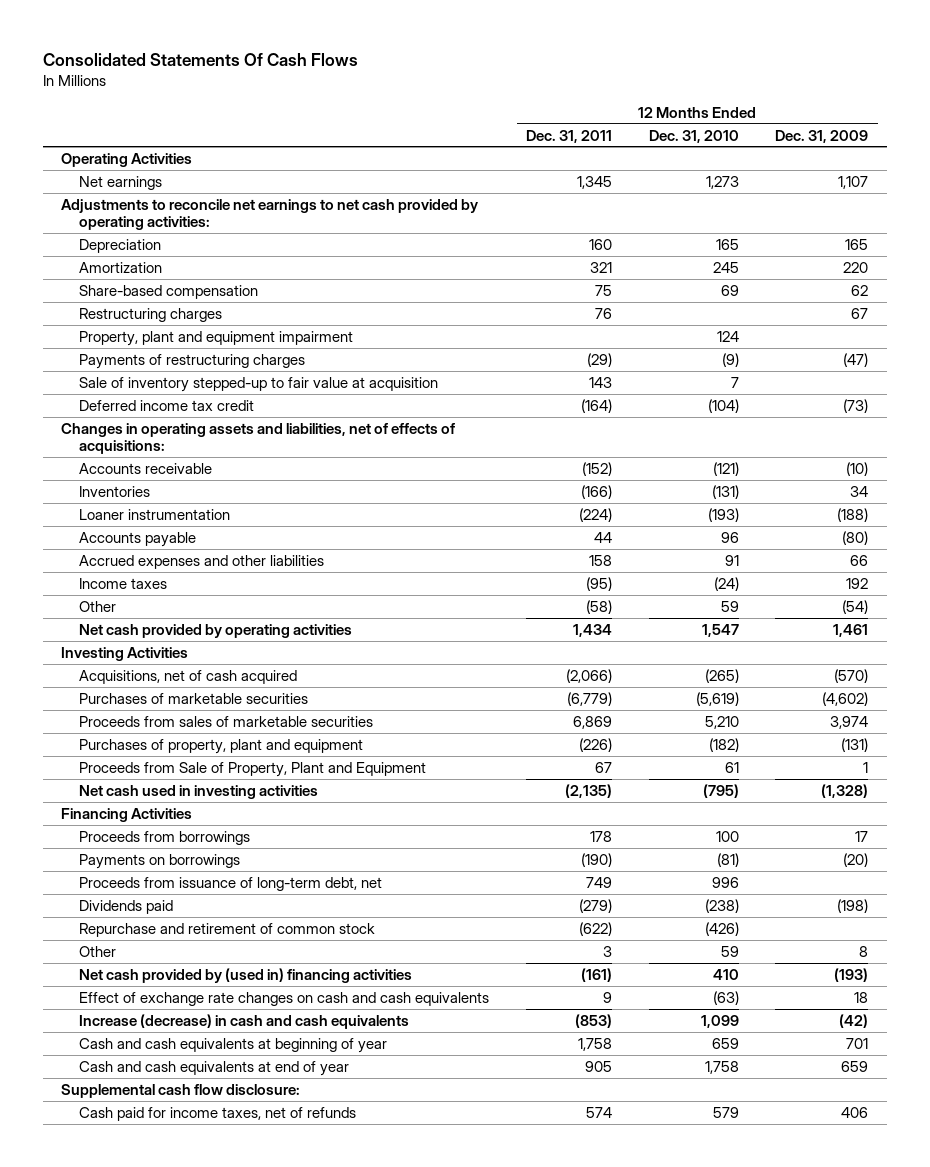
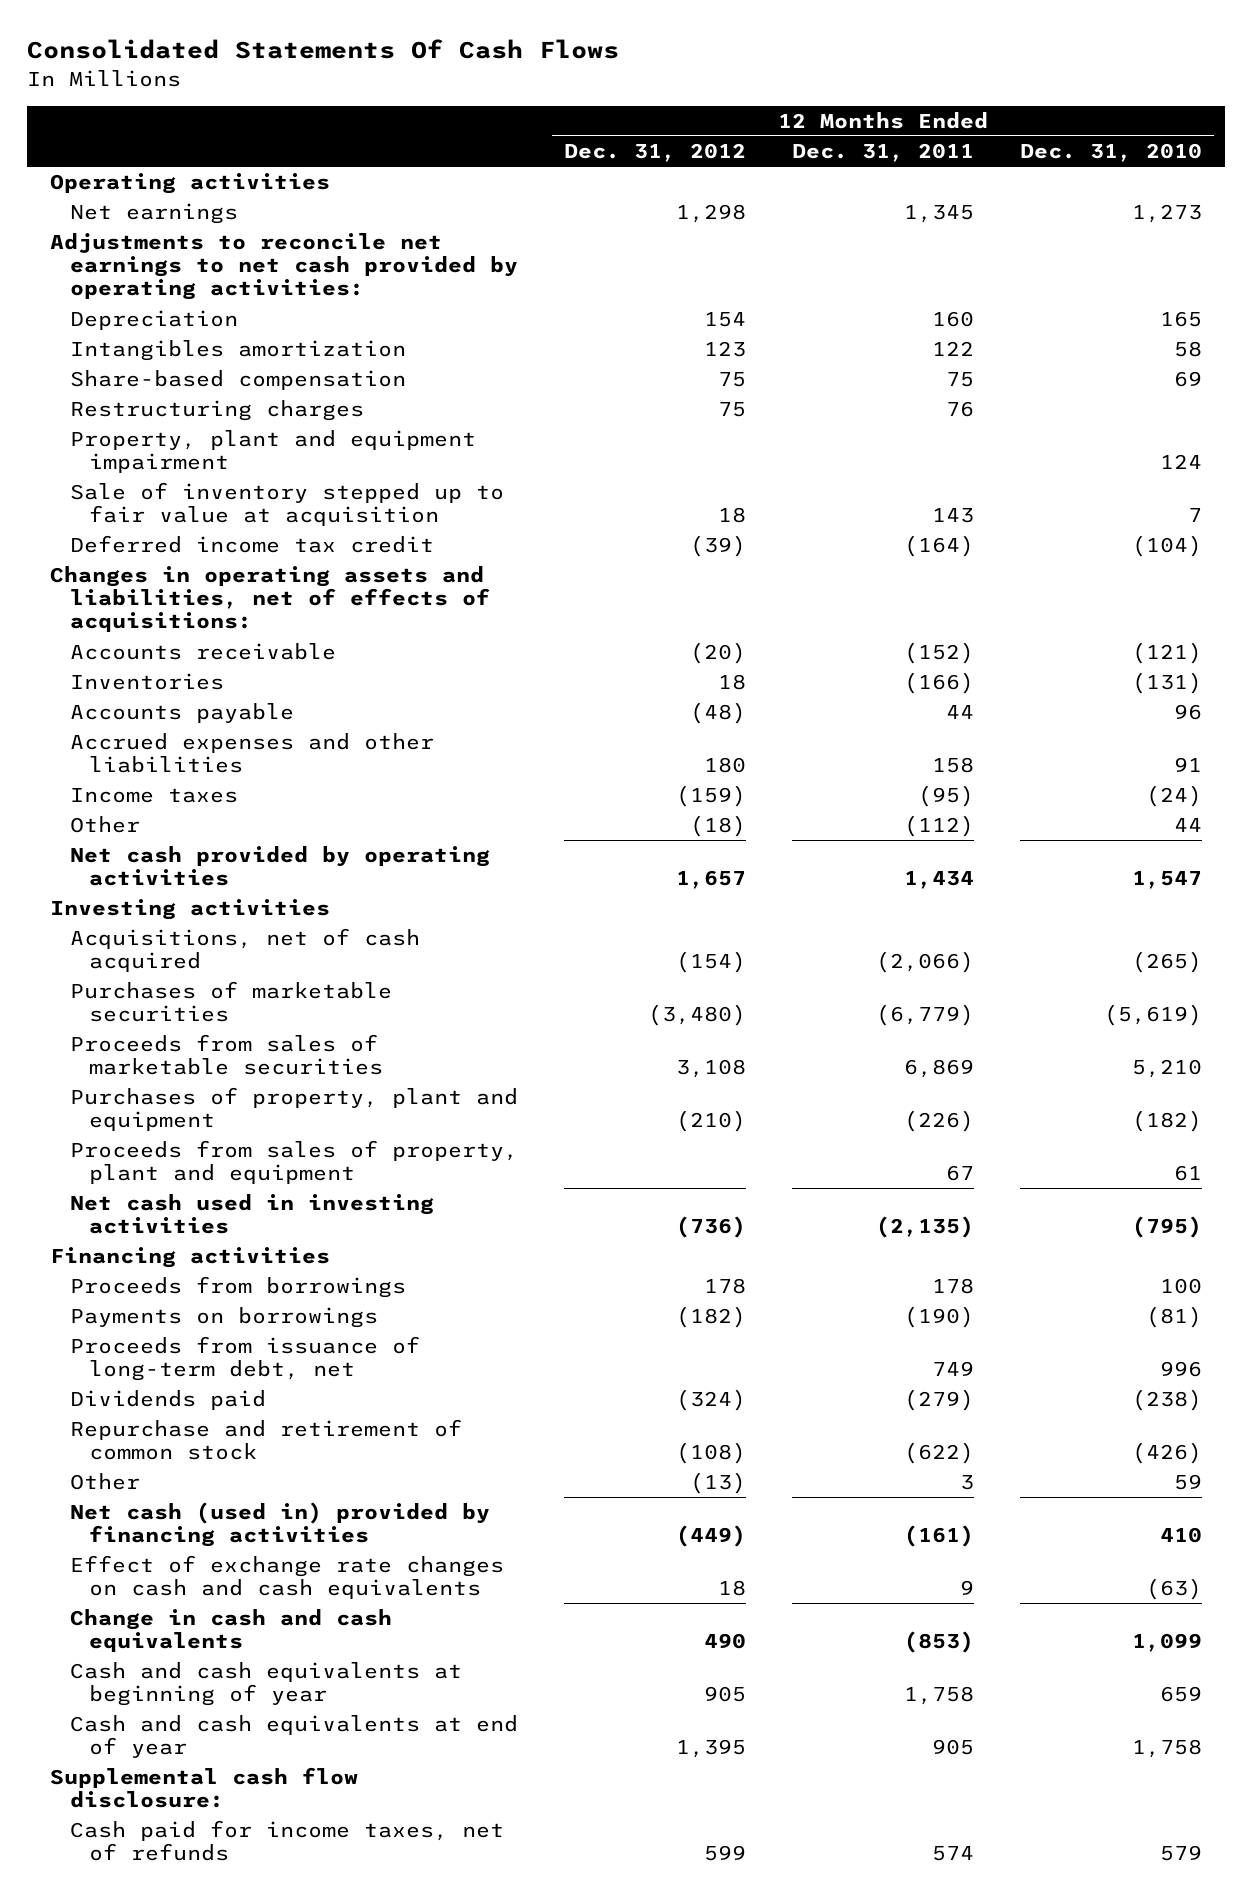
[775,129,869,143] Dec. 31, 2009 -> none
none -> [563,143,746,163] Dec. 31, 2012
[61,152,193,167] Operating Activities -> [50,173,331,195] Operating activities
[78,261,162,273] Amortization -> [69,340,406,362] Intangibles amortization
[589,261,612,273] 321 -> [932,341,975,357] 122
[712,261,739,273] 245 -> [1174,341,1203,358] 58
[78,353,305,369] Payments of restructuring charges -> none
[78,376,438,392] Sale of inventory stepped-up to fair value at acquisition -> [69,482,504,527] Sale of inventory stepped up to fair value at acquisition
[78,508,230,520] Loaner instrumentation -> none
[585,599,612,614] (58) -> [904,815,975,838] (112)
[720,600,739,612] 59 -> [1174,818,1203,833] 44
[61,646,189,661] Investing Activities -> [50,899,331,921] Investing activities
[78,761,426,777] Proceeds from Sale of Property, Plant and Equipment -> [69,1140,518,1185] Proceeds from sales of property, plant and equipment
[61,807,193,822] Financing Activities -> [50,1247,331,1269] Financing activities
[78,967,412,983] Net cash provided by (used in) financing activities -> [69,1502,490,1548] Net cash (used in) provided by financing activities
[78,1013,409,1029] Increase (decrease) in cash and cash equivalents -> [69,1609,392,1653] Change in cash and cash equivalents

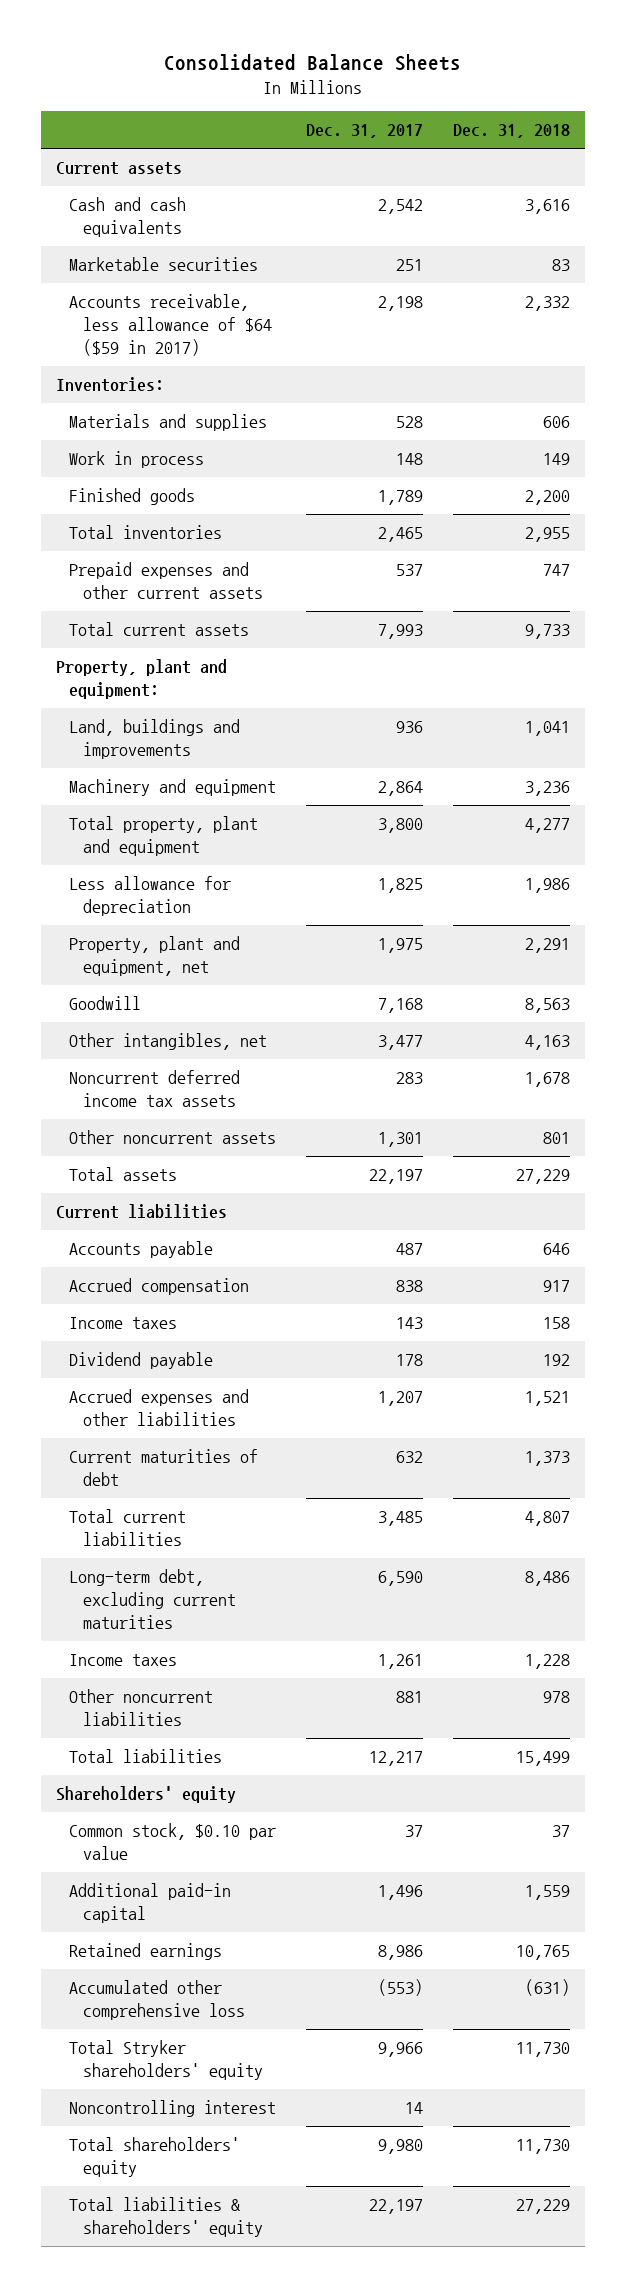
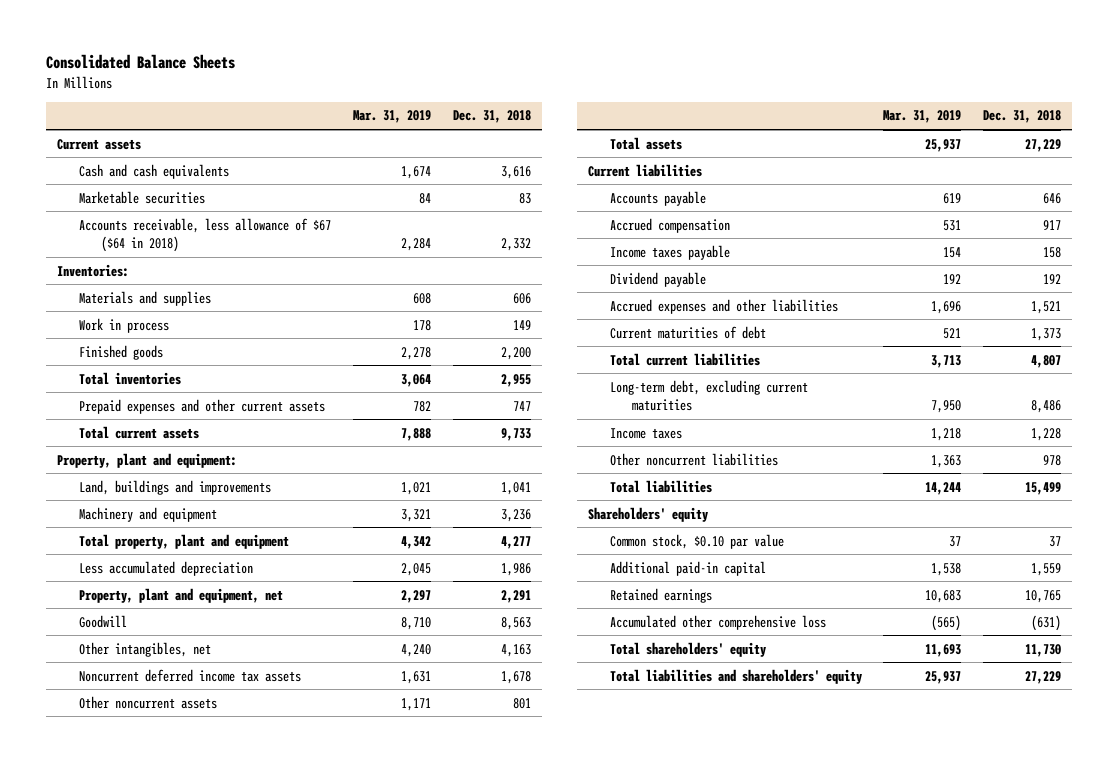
[306,124,424,139] Dec. 31, 2017 -> none
none -> [352,110,431,124] Mar. 31, 2019
[69,294,272,357] Accounts receivable, less allowance of $64 ($59 in 2017) -> [79,217,332,253] Accounts receivable, less allowance of $67 ($64 in 2018)
[69,876,232,917] Less allowance for depreciation -> [79,560,254,576] Less accumulated depreciation
[69,1317,178,1330] Income taxes -> [609,244,730,260] Income taxes payable
[69,2040,263,2081] Total Stryker shareholders' equity -> none
[69,2100,277,2118] Noncontrolling interest -> none
[69,2197,263,2238] Total liabilities & shareholders' equity -> [609,668,862,684] Total liabilities and shareholders' equity

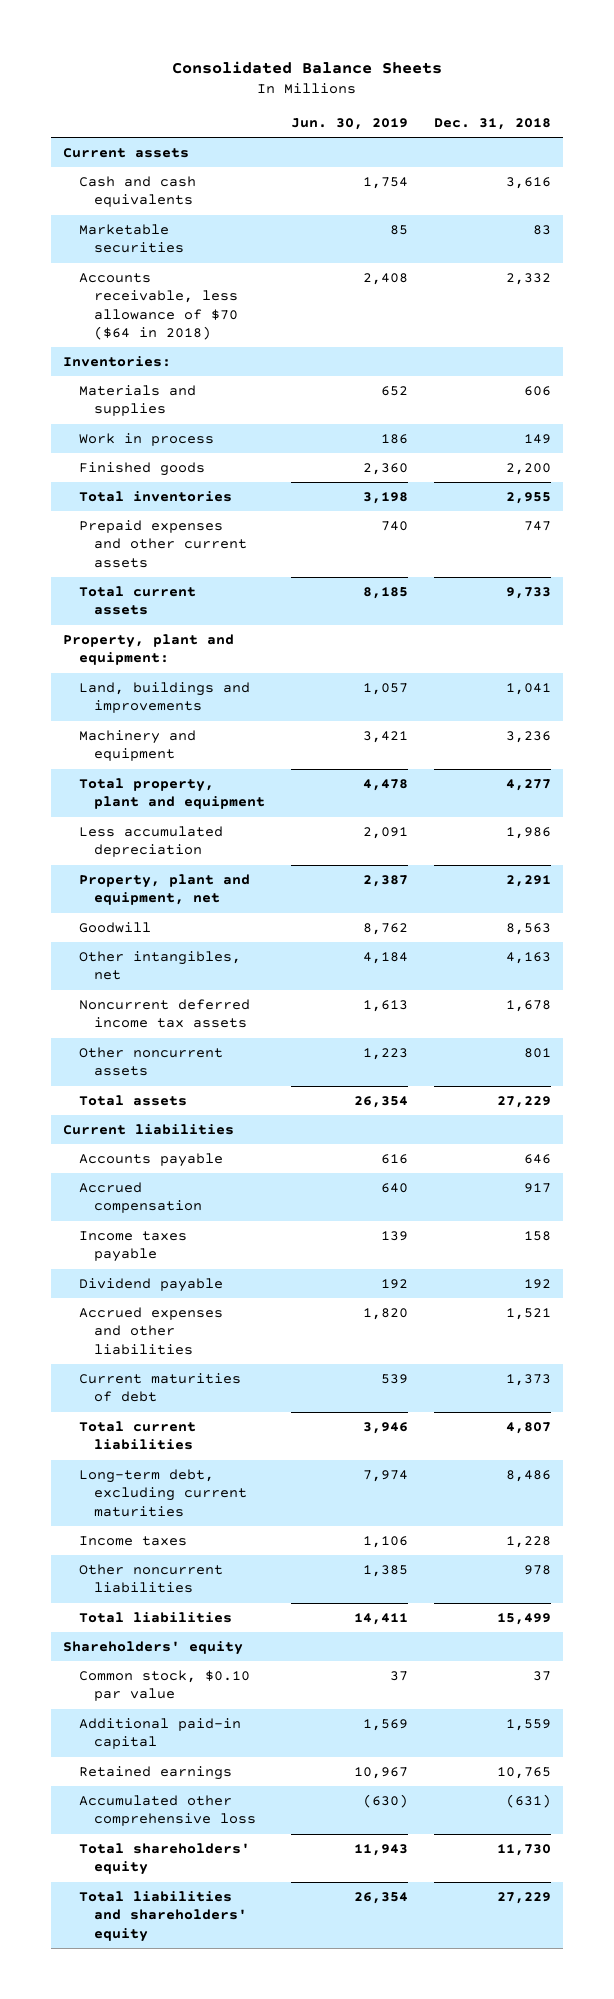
[352,110,431,124] Mar. 31, 2019 -> none
none -> [290,118,408,131] Jun. 30, 2019
[79,217,332,253] Accounts receivable, less allowance of $67 ($64 in 2018) -> [78,272,239,341] Accounts receivable, less allowance of $70 ($64 in 2018)

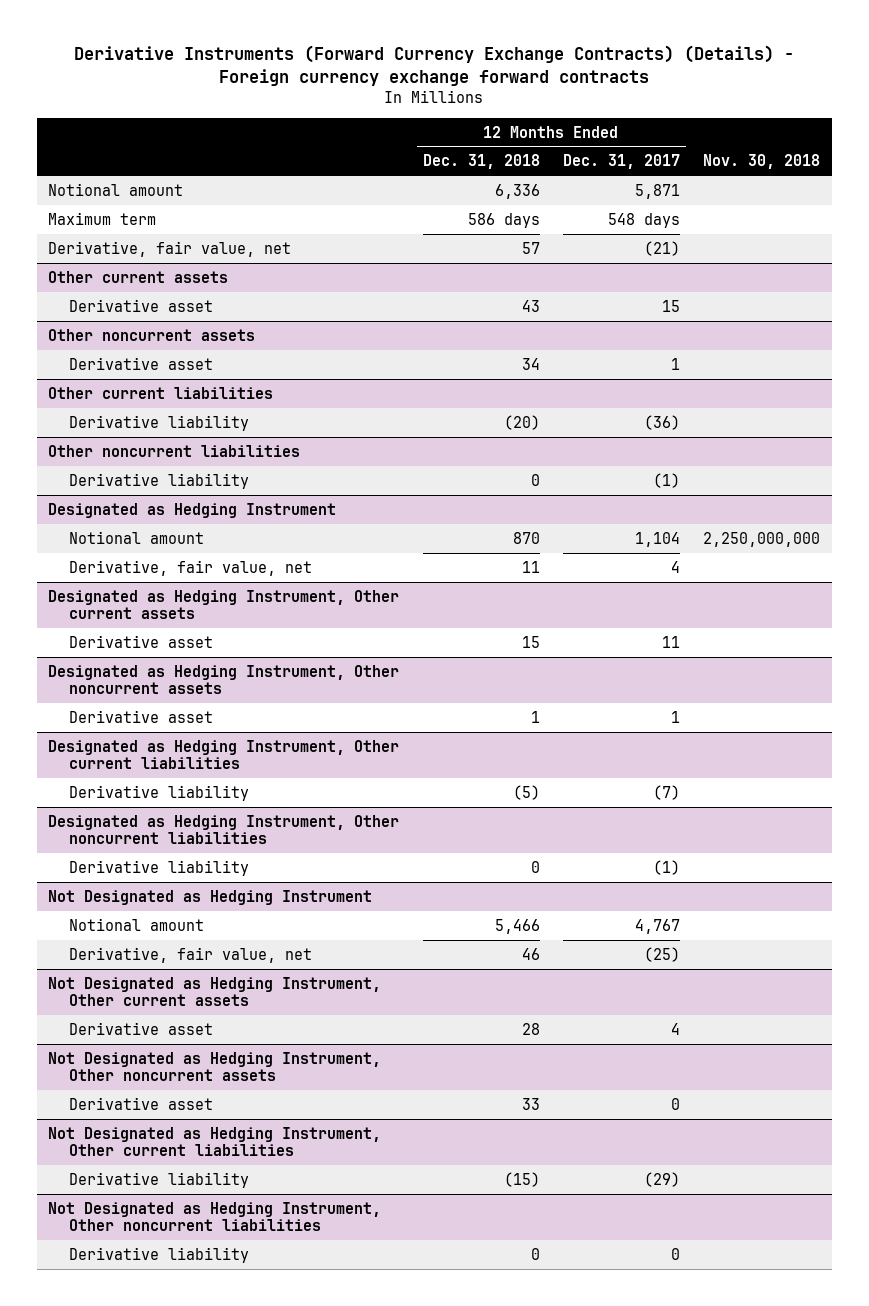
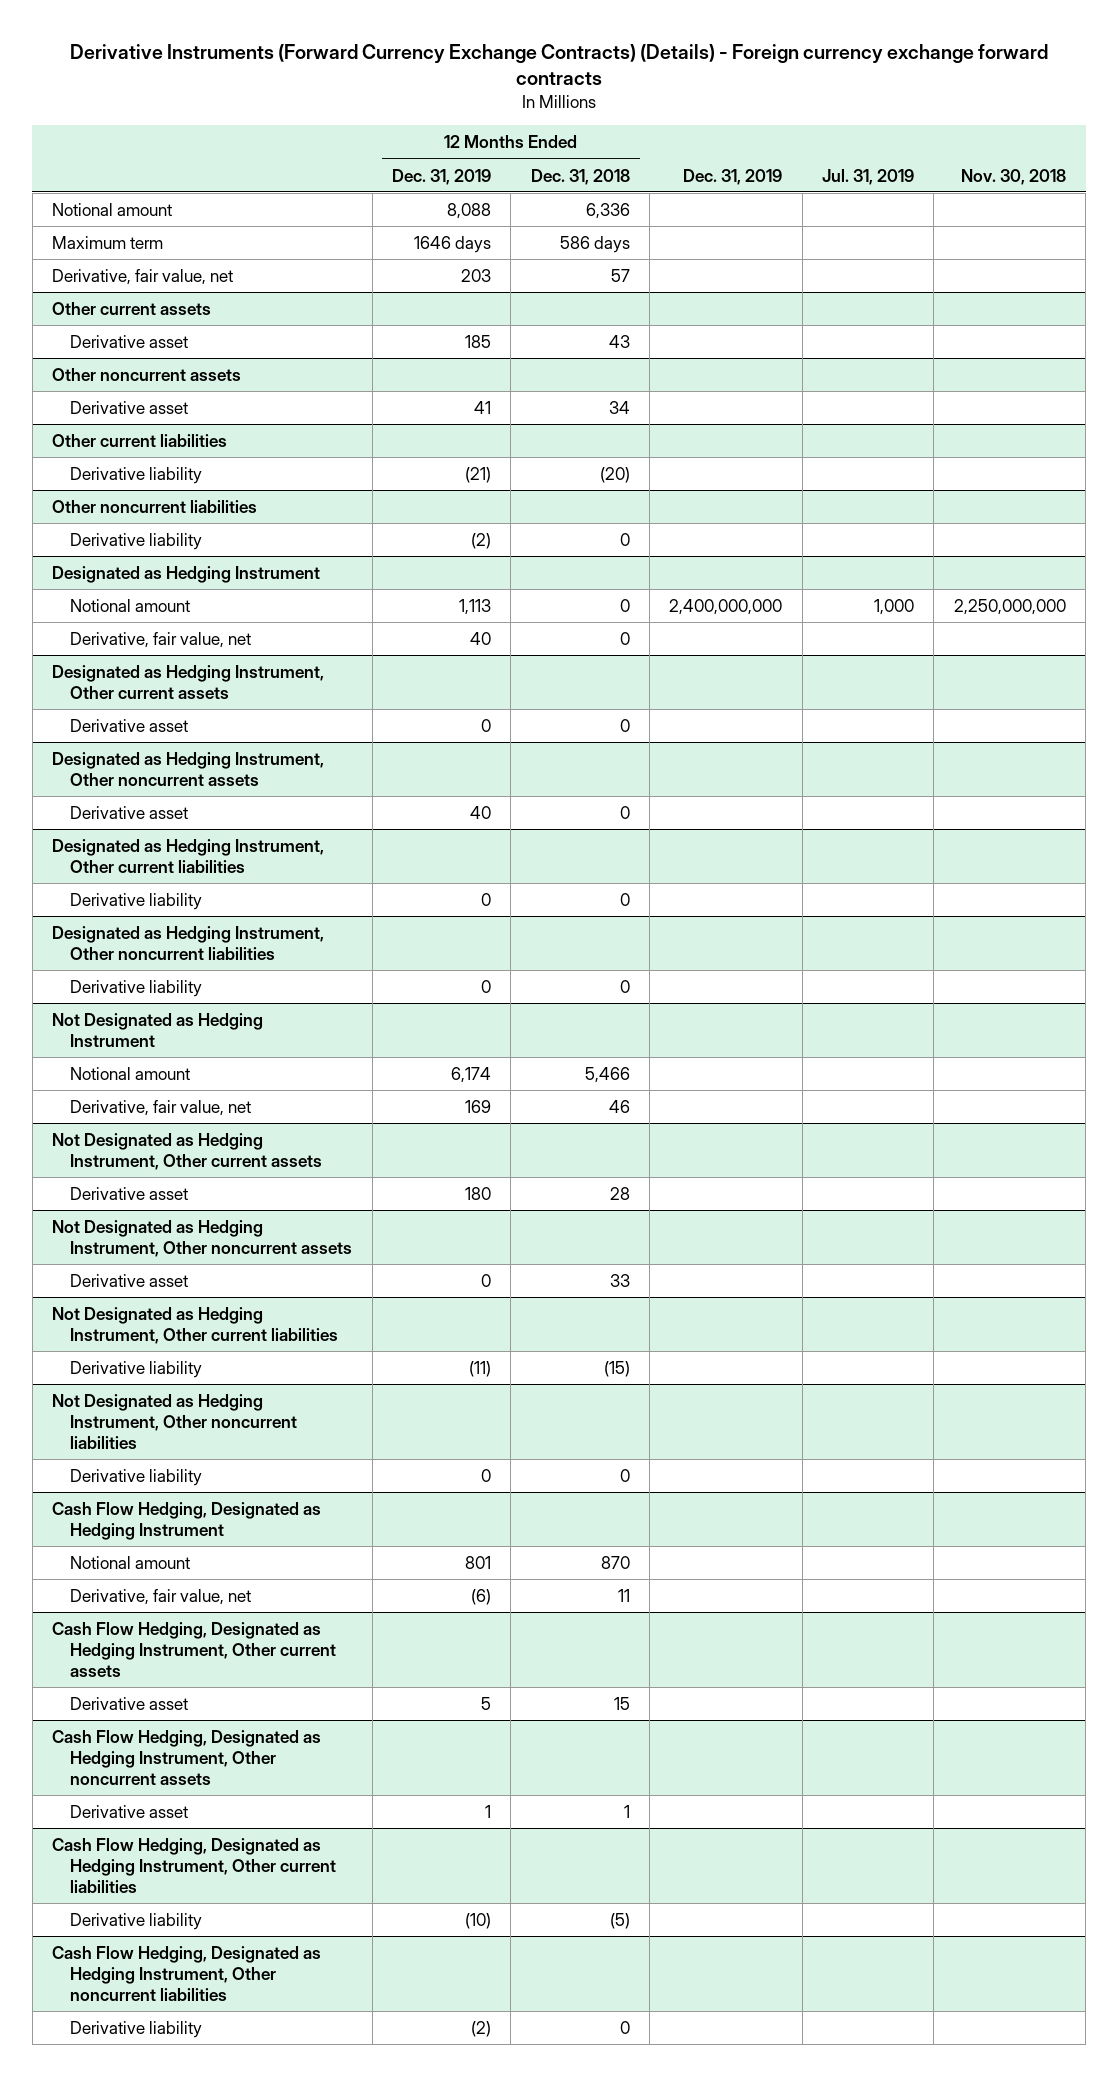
[563,154,681,170] Dec. 31, 2017 -> none
none -> [392,168,492,185] Dec. 31, 2019
none -> [683,168,783,185] Dec. 31, 2019
none -> [822,168,915,185] Jul. 31, 2019
[512,531,540,544] 870 -> [619,598,630,612] 0
[521,560,540,573] 11 -> [619,631,630,645] 0
[521,635,540,648] 15 -> [619,718,630,732] 0
[530,710,540,723] 1 -> [619,805,630,819] 0
[512,784,540,800] (5) -> [619,892,630,906] 0
none -> [51,1501,321,1540] Cash Flow Hedging, Designated as Hedging Instrument
none -> [70,1555,191,1569] Notional amount
none -> [70,1588,252,1605] Derivative, fair value, net
none -> [51,1621,337,1677] Cash Flow Hedging, Designated as Hedging Instrument, Other current assets
none -> [70,1696,189,1710] Derivative asset
none -> [51,1729,321,1785] Cash Flow Hedging, Designated as Hedging Instrument, Other noncurrent assets
none -> [70,1804,189,1818] Derivative asset
none -> [51,1837,337,1893] Cash Flow Hedging, Designated as Hedging Instrument, Other current liabilities
none -> [70,1912,203,1930] Derivative liability
none -> [51,1945,321,2001] Cash Flow Hedging, Designated as Hedging Instrument, Other noncurrent liabilities
none -> [70,2020,203,2038] Derivative liability

